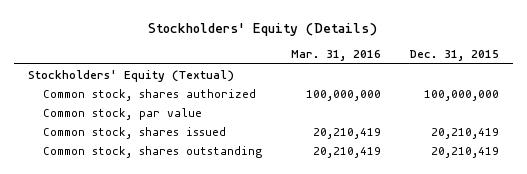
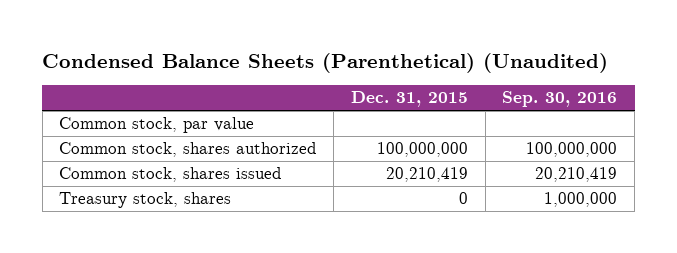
[148,22,378,36] Stockholders' Equity (Details) -> [42,53,609,74] Condensed Balance Sheets (Parenthetical) (Unaudited)
[290,50,381,62] Mar. 31, 2016 -> none
none -> [502,91,618,108] Sep. 30, 2016
[28,69,235,82] Stockholders' Equity (Textual) -> none
[43,88,257,101] Common stock, shares authorized -> [59,142,317,158] Common stock, shares authorized
[43,145,263,158] Common stock, shares outstanding -> none
none -> [59,192,232,209] Treasury stock, shares

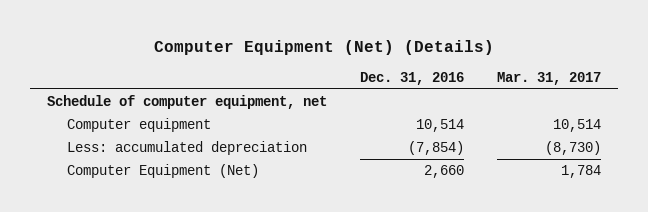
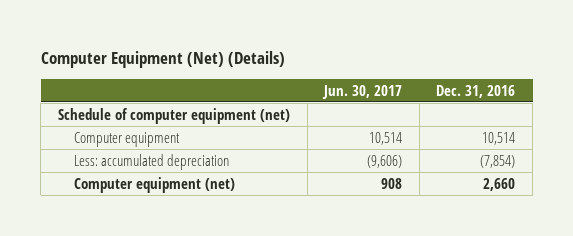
[497,71,602,85] Mar. 31, 2017 -> none
none -> [322,84,403,99] Jun. 30, 2017
[46,95,327,110] Schedule of computer equipment, net -> [58,107,291,124] Schedule of computer equipment (net)
[67,164,260,179] Computer Equipment (Net) -> [73,176,235,193] Computer equipment (net)

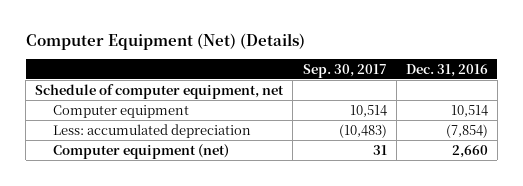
[322,84,403,99] Jun. 30, 2017 -> none
none -> [302,63,387,78] Sep. 30, 2017
[58,107,291,124] Schedule of computer equipment (net) -> [35,83,285,99] Schedule of computer equipment, net

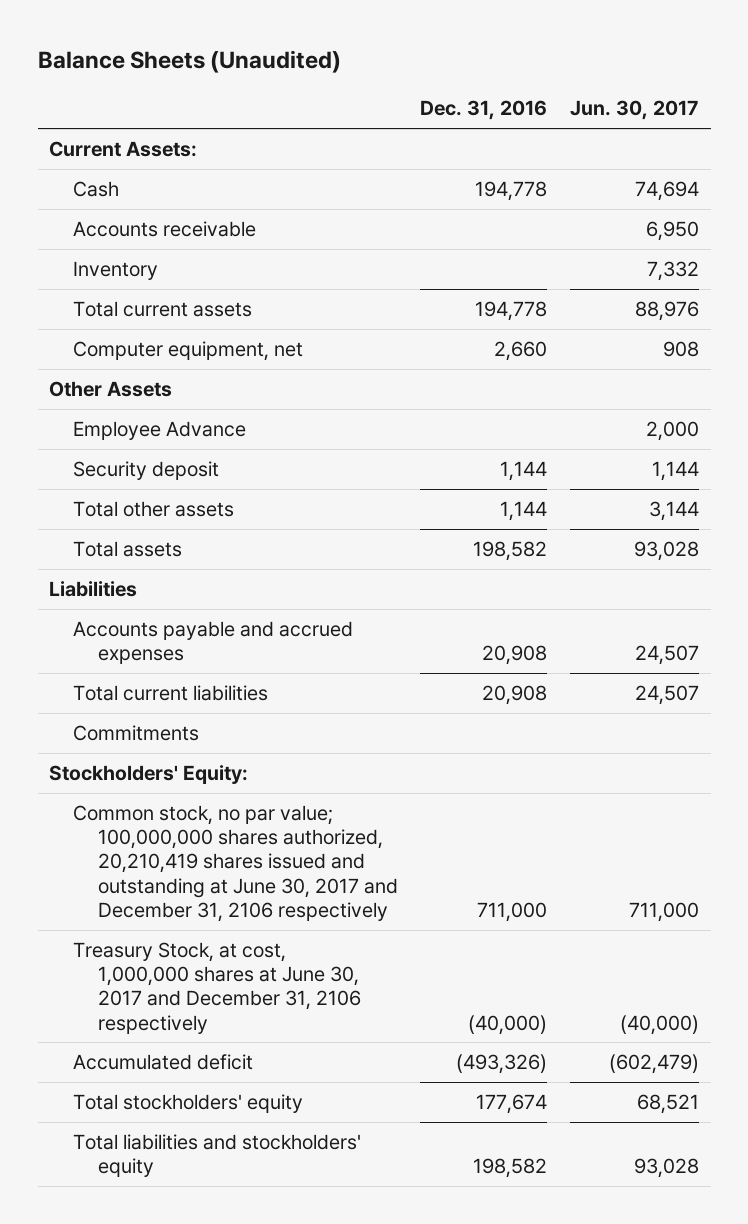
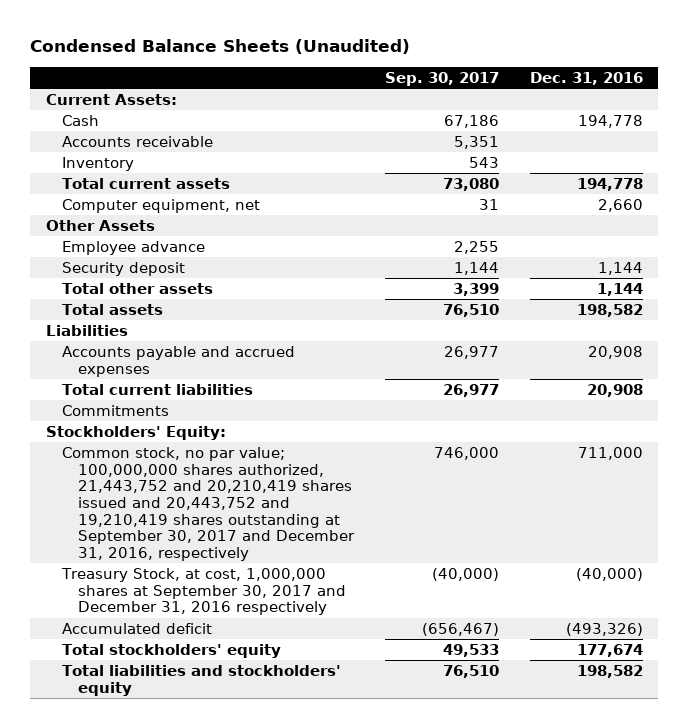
[37,50,341,74] Balance Sheets (Unaudited) -> [30,39,411,55] Condensed Balance Sheets (Unaudited)
[570,100,700,121] Jun. 30, 2017 -> none
none -> [384,71,499,86] Sep. 30, 2017
[73,420,247,440] Employee Advance -> [61,240,205,255] Employee advance
[73,804,398,922] Common stock, no par value; 100,000,000 shares authorized, 20,210,419 shares issued and outstanding at June 30, 2017 and December 31, 2106 respectively -> [61,446,355,561] Common stock, no par value; 100,000,000 shares authorized, 21,443,752 and 20,210,419 shares issued and 20,443,752 and 19,210,419 shares outstanding at September 30, 2017 and December 31, 2016, respectively
[73,941,361,1034] Treasury Stock, at cost, 1,000,000 shares at June 30, 2017 and December 31, 2106 respectively -> [60,567,346,616] Treasury Stock, at cost, 1,000,000 shares at September 30, 2017 and December 31, 2016 respectively

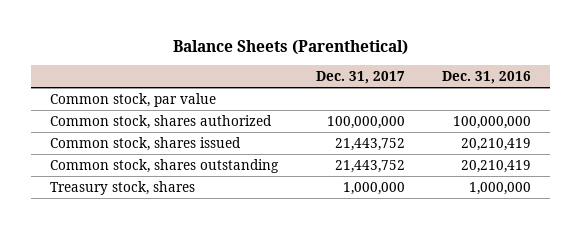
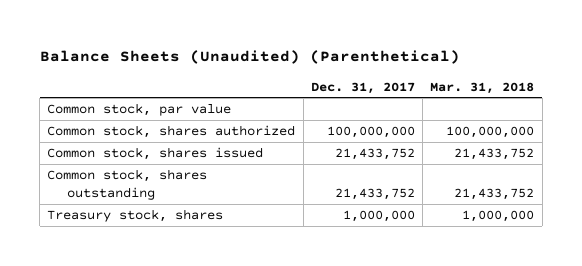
[172,39,408,55] Balance Sheets (Parenthetical) -> [39,50,460,65] Balance Sheets (Unaudited) (Parenthetical)
[442,70,532,84] Dec. 31, 2016 -> none
none -> [430,81,535,94] Mar. 31, 2018
[334,137,405,151] 21,443,752 -> [334,148,415,161] 21,433,752
[334,159,405,173] 21,443,752 -> [334,188,415,201] 21,433,752

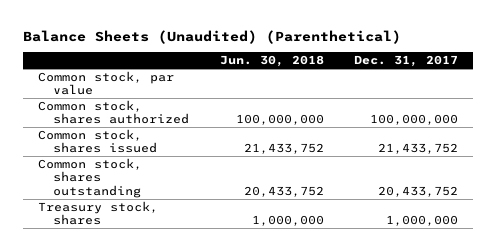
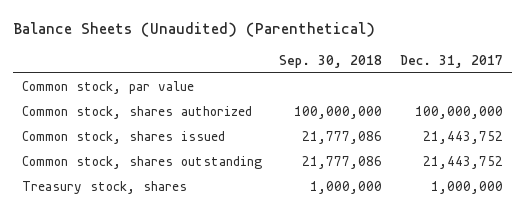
[219,55,324,68] Jun. 30, 2018 -> none
none -> [279,54,383,68] Sep. 30, 2018
[377,143,458,155] 21,433,752 -> [422,131,503,145] 21,443,752
[377,185,458,197] 20,433,752 -> [422,156,503,170] 21,443,752

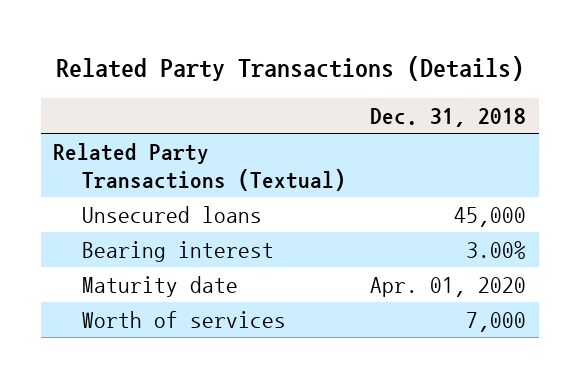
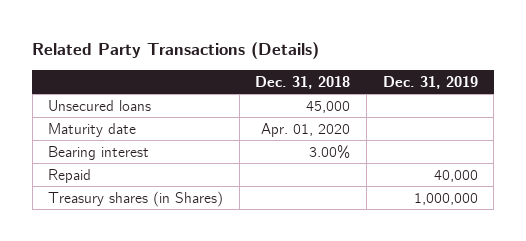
none -> [382,76,478,90] Dec. 31, 2019
[53,142,346,191] Related Party Transactions (Textual) -> none
[81,310,286,328] Worth of services -> none
[81,240,274,262] Bearing interest -> [48,145,150,160] Bearing interest
none -> [48,168,92,183] Repaid
none -> [48,190,224,207] Treasury shares (in Shares)

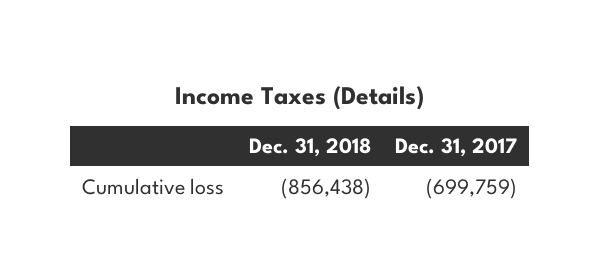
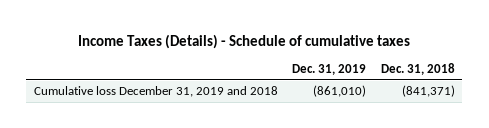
[174,86,424,111] Income Taxes (Details) -> [78,34,411,50] Income Taxes (Details) - Schedule of cumulative taxes
[395,138,518,158] Dec. 31, 2017 -> none
none -> [292,64,367,76] Dec. 31, 2019
[82,178,225,196] Cumulative loss -> [33,86,278,98] Cumulative loss December 31, 2019 and 2018
[280,178,371,200] (856,438) -> [402,85,456,98] (841,371)

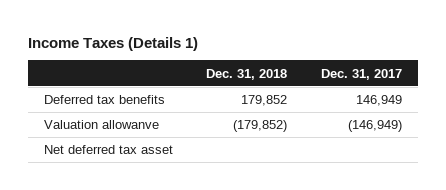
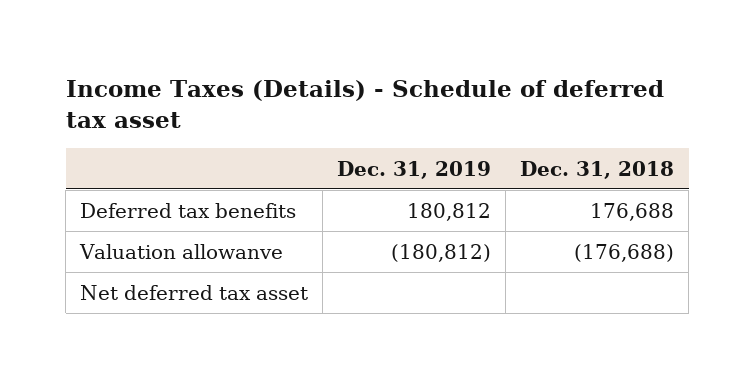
[27,36,198,51] Income Taxes (Details 1) -> [65,79,664,129] Income Taxes (Details) - Schedule of deferred tax asset
[320,68,402,80] Dec. 31, 2017 -> none
none -> [337,160,492,179] Dec. 31, 2019
[241,95,288,107] 179,852 -> [590,202,675,221] 176,688
[233,120,288,133] (179,852) -> [574,243,675,262] (176,688)

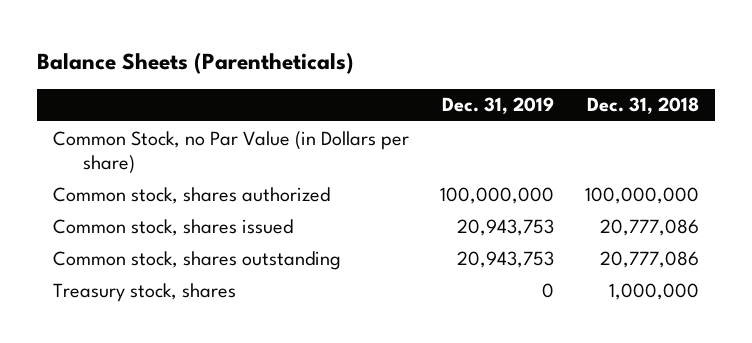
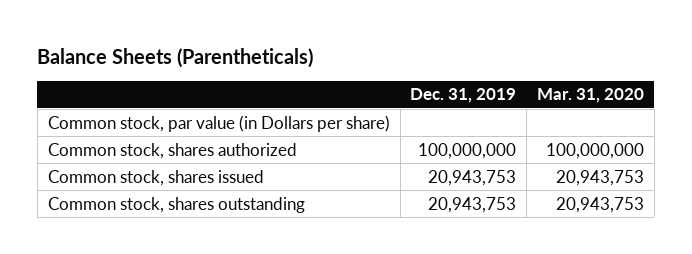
[587,97,700,115] Dec. 31, 2018 -> none
none -> [536,88,644,104] Mar. 31, 2020
[52,130,409,174] Common Stock, no Par Value (in Dollars per share) -> [47,114,390,132] Common stock, par value (in Dollars per share)
[52,282,236,302] Treasury stock, shares -> none

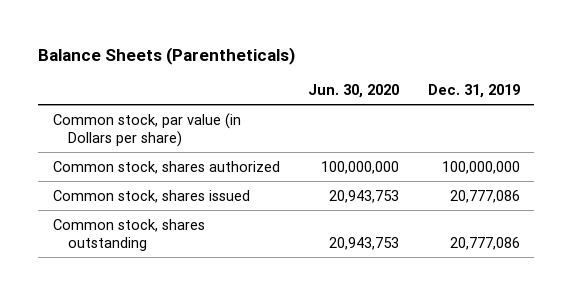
[536,88,644,104] Mar. 31, 2020 -> none
none -> [308,84,400,99] Jun. 30, 2020
[428,169,517,186] 20,943,753 -> [450,189,521,203] 20,777,086
[428,196,517,213] 20,943,753 -> [450,237,521,251] 20,777,086

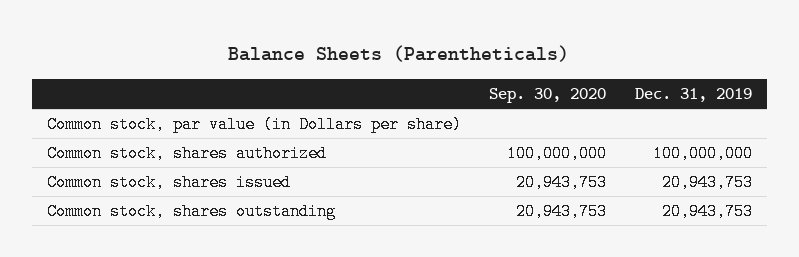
[308,84,400,99] Jun. 30, 2020 -> none
none -> [489,87,607,103] Sep. 30, 2020
[450,189,521,203] 20,777,086 -> [662,174,754,192] 20,943,753
[450,237,521,251] 20,777,086 -> [662,203,754,221] 20,943,753

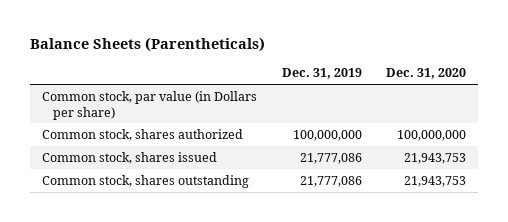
[489,87,607,103] Sep. 30, 2020 -> none
none -> [386,68,467,80] Dec. 31, 2020
[662,174,754,192] 20,943,753 -> [299,152,362,164] 21,777,086
[662,203,754,221] 20,943,753 -> [299,175,362,187] 21,777,086

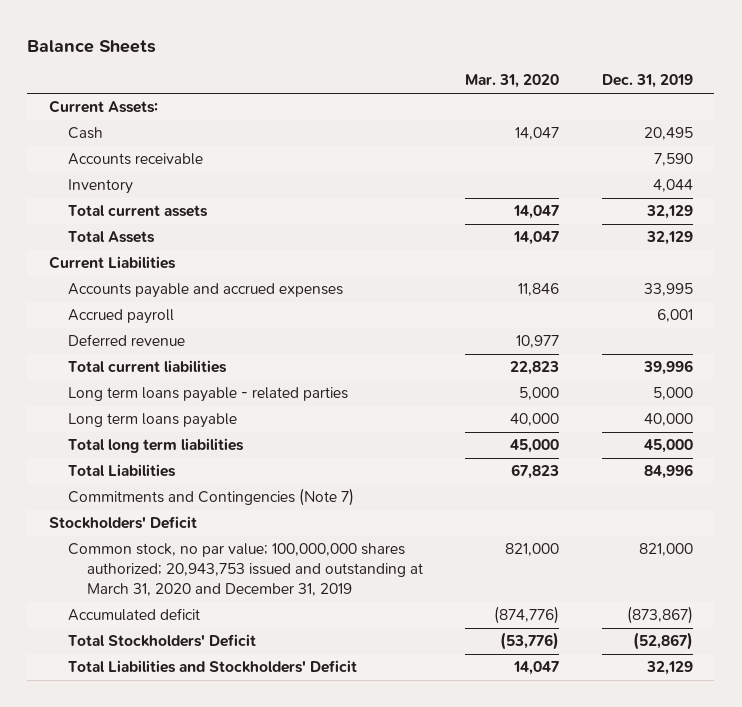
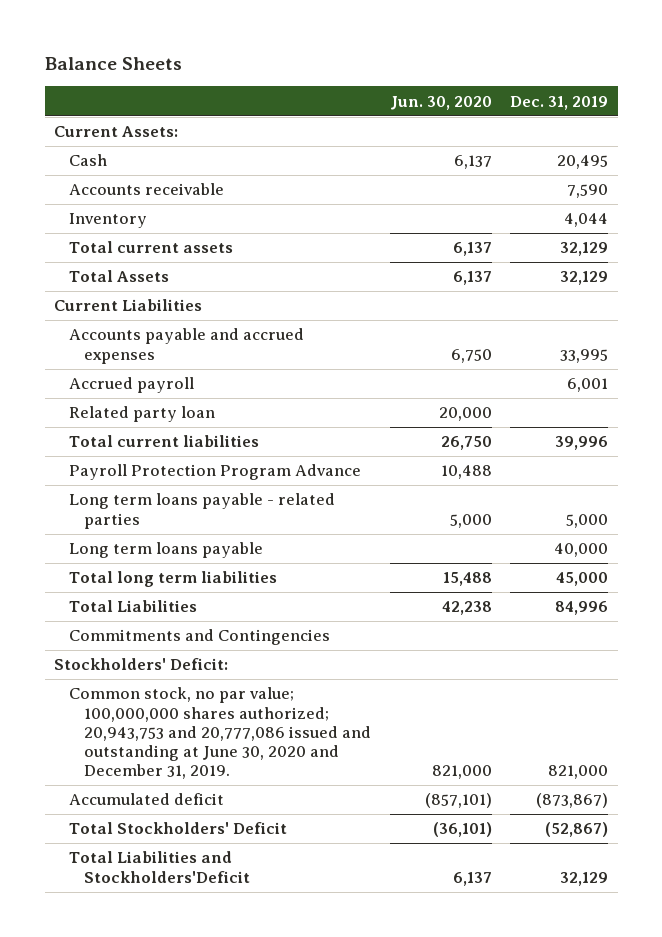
[465,74,560,89] Mar. 31, 2020 -> none
none -> [389,95,492,110] Jun. 30, 2020
[67,334,185,347] Deferred revenue -> none
none -> [69,406,216,423] Related party loan
none -> [69,464,362,481] Payroll Protection Program Advance
[67,488,354,507] Commitments and Contingencies (Note 7) -> [69,629,331,646] Commitments and Contingencies
[48,516,197,530] Stockholders' Deficit -> [53,658,228,671] Stockholders' Deficit:
[67,543,423,597] Common stock, no par value; 100,000,000 shares authorized; 20,943,753 issued and outstanding at March 31, 2020 and December 31, 2019 -> [69,687,372,780] Common stock, no par value; 100,000,000 shares authorized; 20,943,753 and 20,777,086 issued and outstanding at June 30, 2020 and December 31, 2019.
[67,660,357,674] Total Liabilities and Stockholders' Deficit -> [69,851,251,883] Total Liabilities and Stockholders'Deficit

